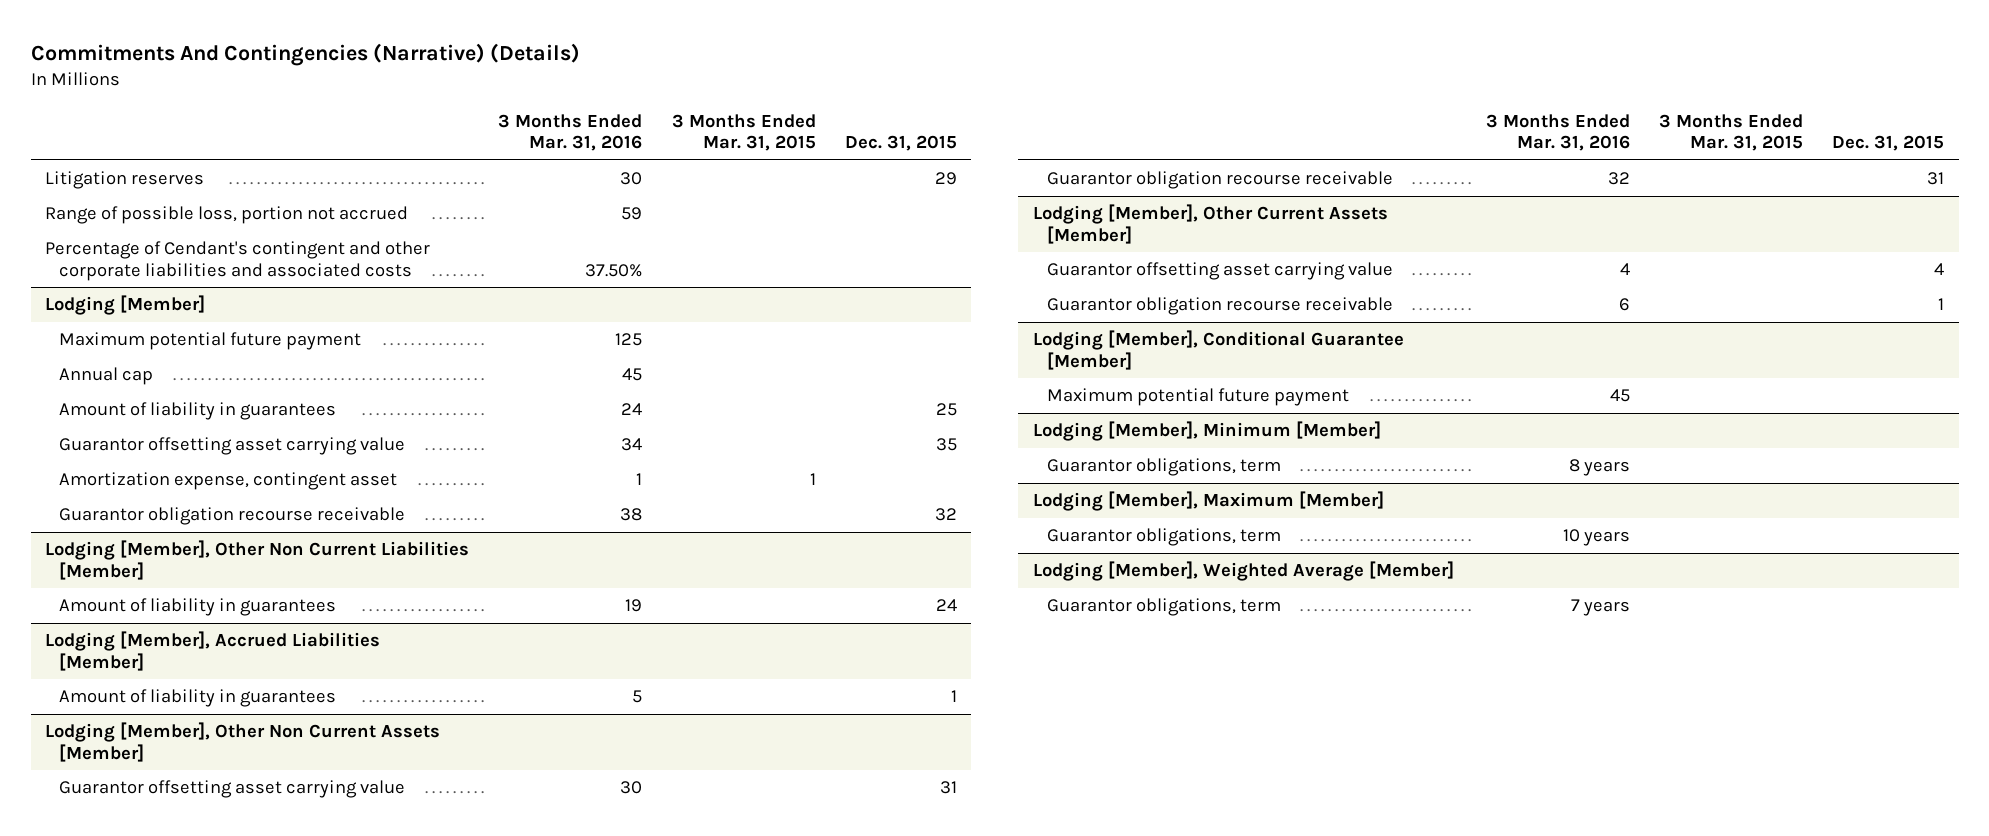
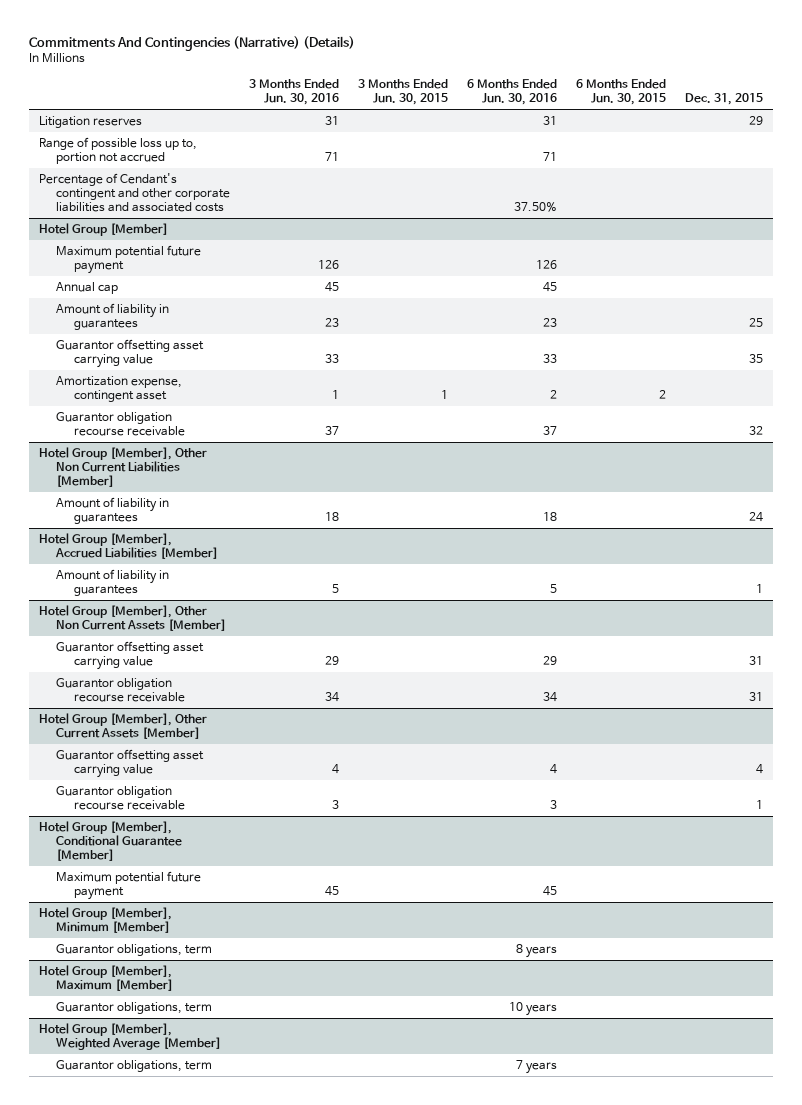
[498,113,643,152] 3 Months Ended Mar. 31, 2016 -> none
[671,113,816,152] 3 Months Ended Mar. 31, 2015 -> none
none -> [249,79,340,106] 3 Months Ended Jun. 30, 2016
none -> [358,79,449,106] 3 Months Ended Jun. 30, 2015
none -> [467,79,558,106] 6 Months Ended Jun. 30, 2016
none -> [576,79,667,106] 6 Months Ended Jun. 30, 2015
[45,206,409,225] Range of possible loss, portion not accrued -> [38,136,197,165] Range of possible loss up to, portion not accrued
[45,295,206,316] Lodging [Member] -> [38,222,168,236] Hotel Group [Member]
[45,540,470,581] Lodging [Member], Other Non Current Liabilities [Member] -> [38,446,207,488] Hotel Group [Member], Other Non Current Liabilities [Member]
[45,631,381,672] Lodging [Member], Accrued Liabilities [Member] -> [38,532,219,560] Hotel Group [Member], Accrued Liabilities [Member]
[45,722,441,763] Lodging [Member], Other Non Current Assets [Member] -> [38,604,227,632] Hotel Group [Member], Other Non Current Assets [Member]
[1032,204,1388,245] Lodging [Member], Other Current Assets [Member] -> [38,712,207,740] Hotel Group [Member], Other Current Assets [Member]
[1032,330,1404,371] Lodging [Member], Conditional Guarantee [Member] -> none
[1046,388,1349,407] Maximum potential future payment -> none
[1032,421,1381,442] Lodging [Member], Minimum [Member] -> none
[1046,458,1281,477] Guarantor obligations, term -> none
[1032,491,1384,512] Lodging [Member], Maximum [Member] -> none
[1046,528,1281,547] Guarantor obligations, term -> none
[1032,561,1454,582] Lodging [Member], Weighted Average [Member] -> none
[1046,598,1281,617] Guarantor obligations, term -> none
none -> [38,820,183,862] Hotel Group [Member], Conditional Guarantee [Member]
none -> [56,870,202,901] Maximum potential future payment
none -> [38,906,172,934] Hotel Group [Member], Minimum [Member]
none -> [56,943,213,956] Guarantor obligations, term
none -> [38,964,174,992] Hotel Group [Member], Maximum [Member]
none -> [56,1001,213,1014] Guarantor obligations, term
none -> [38,1022,222,1051] Hotel Group [Member], Weighted Average [Member]
none -> [56,1059,213,1072] Guarantor obligations, term

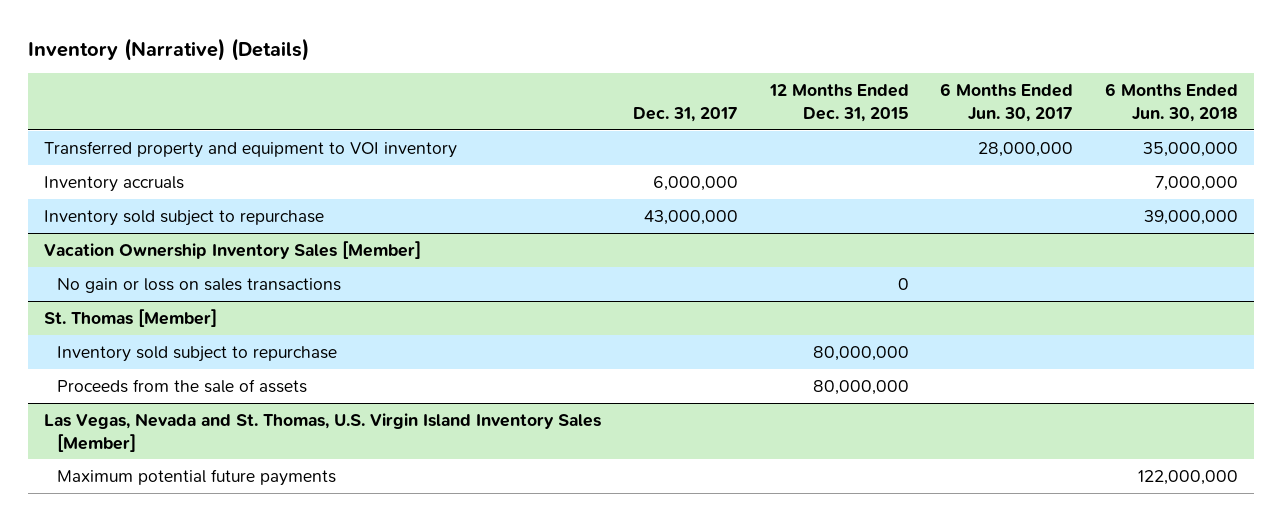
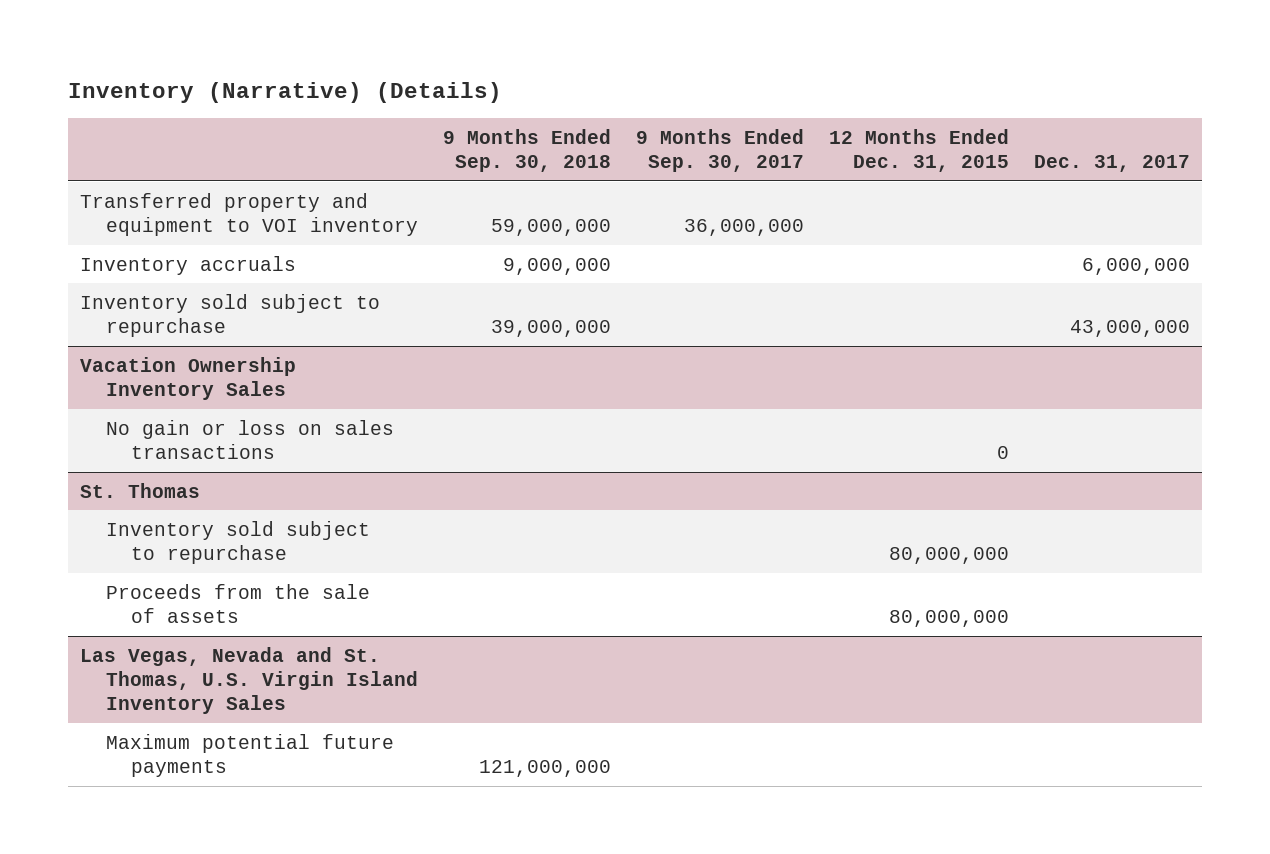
[940,83,1074,122] 6 Months Ended Jun. 30, 2017 -> none
[1105,83,1239,122] 6 Months Ended Jun. 30, 2018 -> none
none -> [442,128,611,172] 9 Months Ended Sep. 30, 2018
none -> [635,128,804,172] 9 Months Ended Sep. 30, 2017
[44,240,422,259] Vacation Ownership Inventory Sales [Member] -> [80,356,297,401] Vacation Ownership Inventory Sales
[44,308,218,327] St. Thomas [Member] -> [80,482,201,498] St. Thomas
[44,412,602,452] Las Vegas, Nevada and St. Thomas, U.S. Virgin Island Inventory Sales [Member] -> [80,646,418,715] Las Vegas, Nevada and St. Thomas, U.S. Virgin Island Inventory Sales

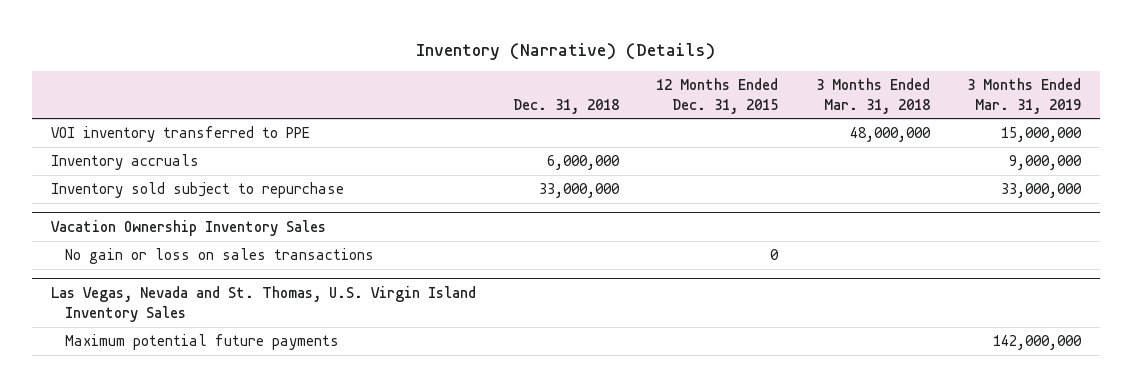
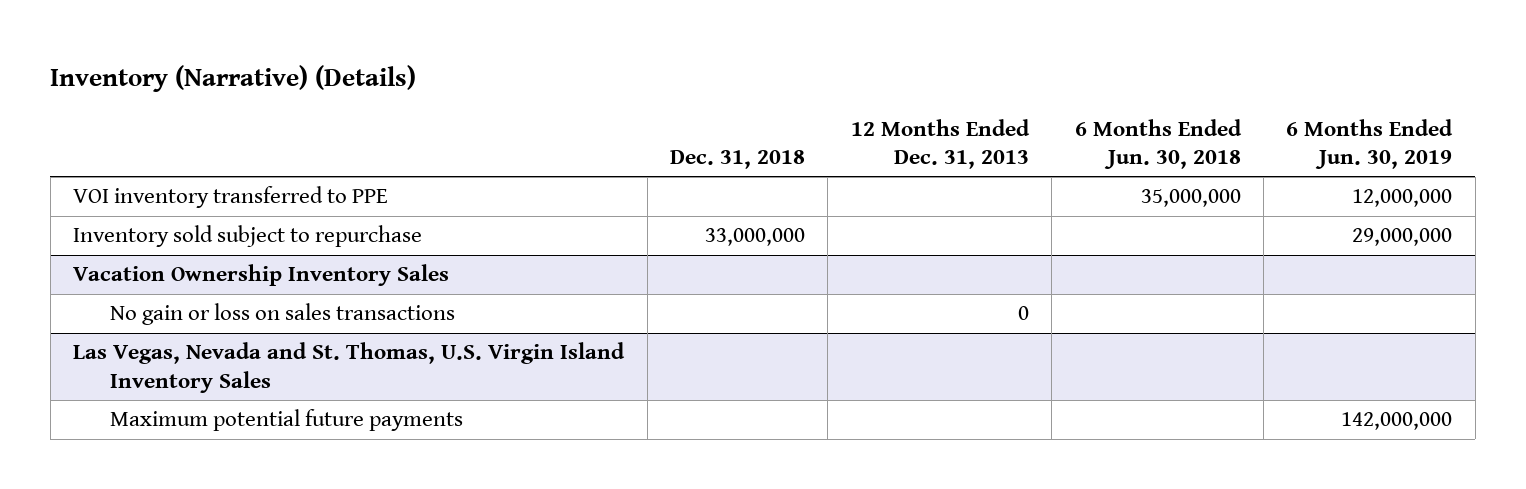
[656,77,779,114] 12 Months Ended Dec. 31, 2015 -> none
[815,77,930,114] 3 Months Ended Mar. 31, 2018 -> none
[966,77,1081,114] 3 Months Ended Mar. 31, 2019 -> none
none -> [850,118,1030,170] 12 Months Ended Dec. 31, 2013
none -> [1074,118,1242,170] 6 Months Ended Jun. 30, 2018
none -> [1286,118,1454,170] 6 Months Ended Jun. 30, 2019
[50,154,199,171] Inventory accruals -> none

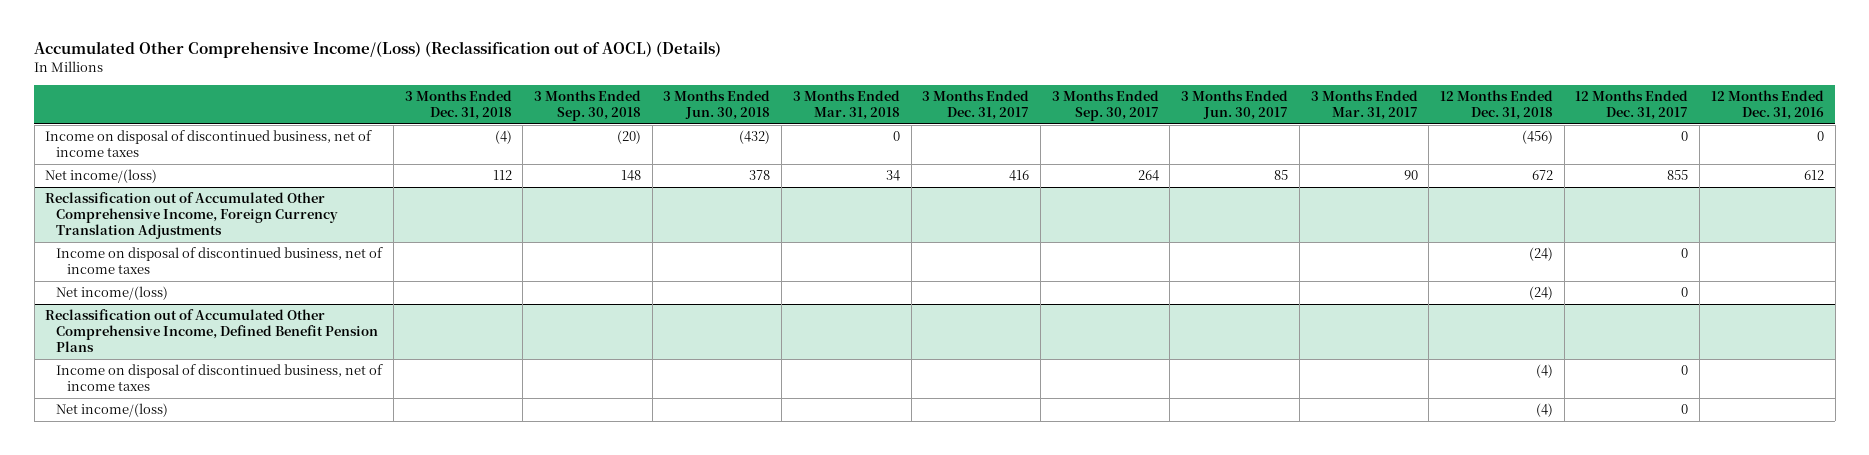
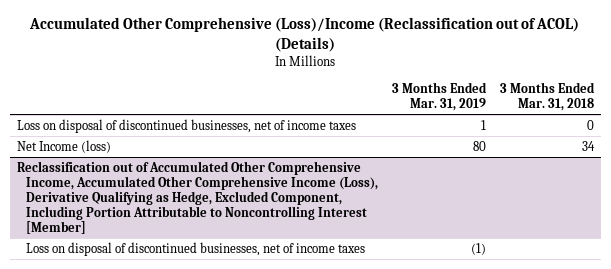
[34,41,722,59] Accumulated Other Comprehensive Income/(Loss) (Reclassification out of AOCL) (Details) -> [29,17,580,52] Accumulated Other Comprehensive (Loss)/Income (Reclassification out of ACOL) (Details)
[404,90,512,121] 3 Months Ended Dec. 31, 2018 -> none
[533,90,641,122] 3 Months Ended Sep. 30, 2018 -> none
[663,90,771,121] 3 Months Ended Jun. 30, 2018 -> none
[922,90,1030,121] 3 Months Ended Dec. 31, 2017 -> none
[1051,90,1159,122] 3 Months Ended Sep. 30, 2017 -> none
[1181,90,1289,121] 3 Months Ended Jun. 30, 2017 -> none
[1310,90,1418,121] 3 Months Ended Mar. 31, 2017 -> none
[1439,90,1553,121] 12 Months Ended Dec. 31, 2018 -> none
[1575,90,1689,121] 12 Months Ended Dec. 31, 2017 -> none
[1710,90,1824,121] 12 Months Ended Dec. 31, 2016 -> none
none -> [391,81,487,111] 3 Months Ended Mar. 31, 2019
[45,192,339,240] Reclassification out of Accumulated Other Comprehensive Income, Foreign Currency Translation Adjustments -> none
[56,247,384,275] Income on disposal of discontinued business, net of income taxes -> none
[56,286,169,301] Net income/(loss) -> none
[45,309,379,353] Reclassification out of Accumulated Other Comprehensive Income, Defined Benefit Pension Plans -> none
[56,364,384,392] Income on disposal of discontinued business, net of income taxes -> none
[56,403,169,418] Net income/(loss) -> none
[45,130,373,158] Income on disposal of discontinued business, net of income taxes -> [16,118,356,133] Loss on disposal of discontinued businesses, net of income taxes
[45,169,158,184] Net income/(loss) -> [16,139,111,153] Net Income (loss)
none -> [16,160,379,234] Reclassification out of Accumulated Other Comprehensive Income, Accumulated Other Comprehensive Income (Loss), Derivative Qualifying as Hedge, Excluded Component, Including Portion Attributable to Noncontrolling Interest [Member]
none -> [26,241,366,256] Loss on disposal of discontinued businesses, net of income taxes

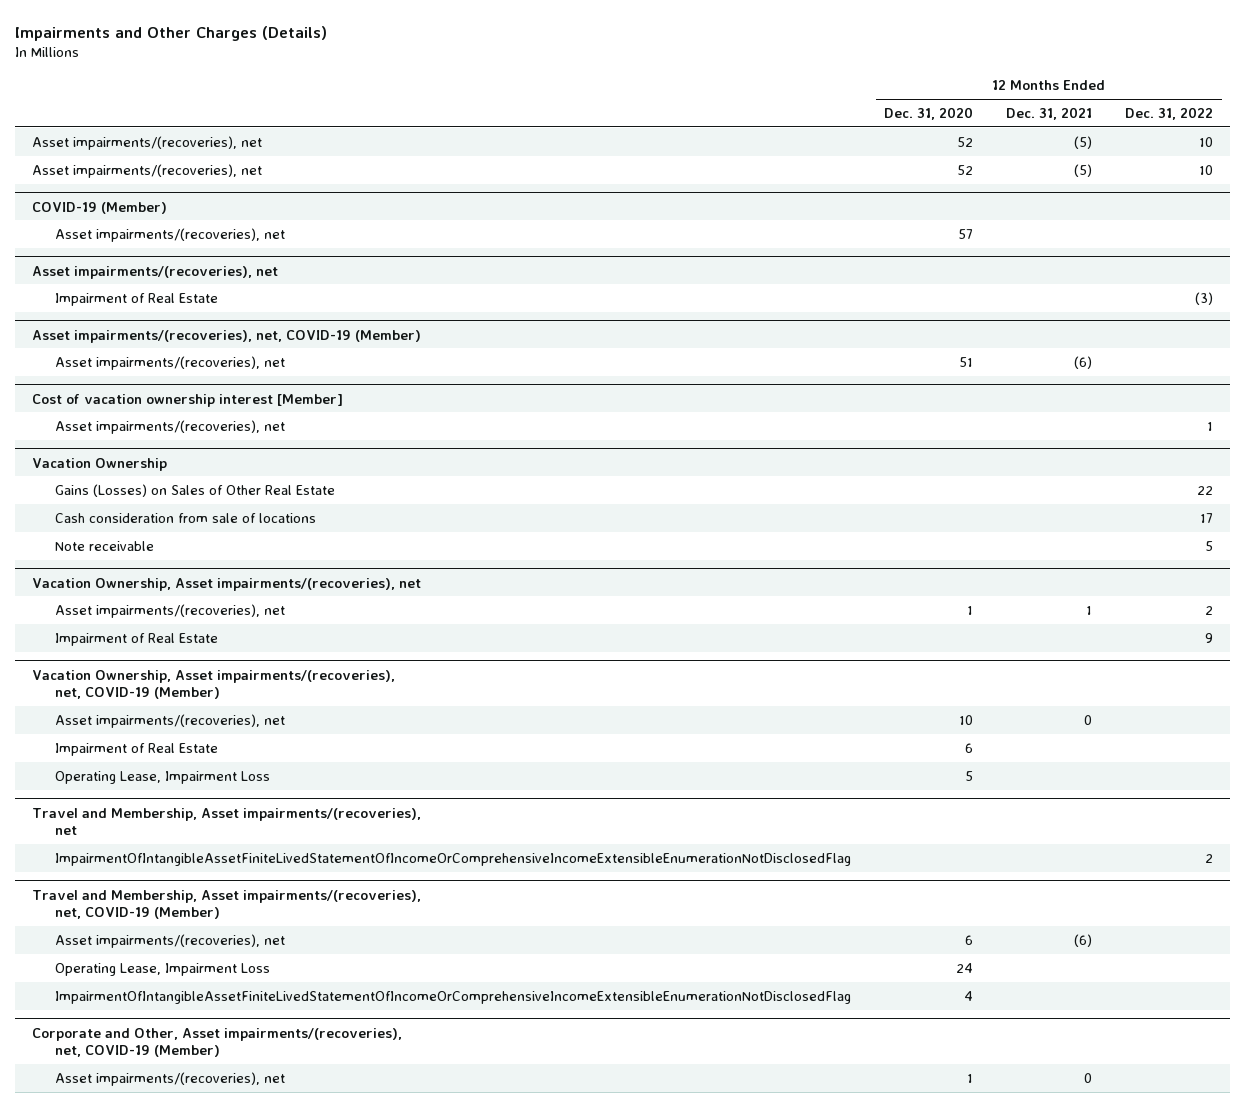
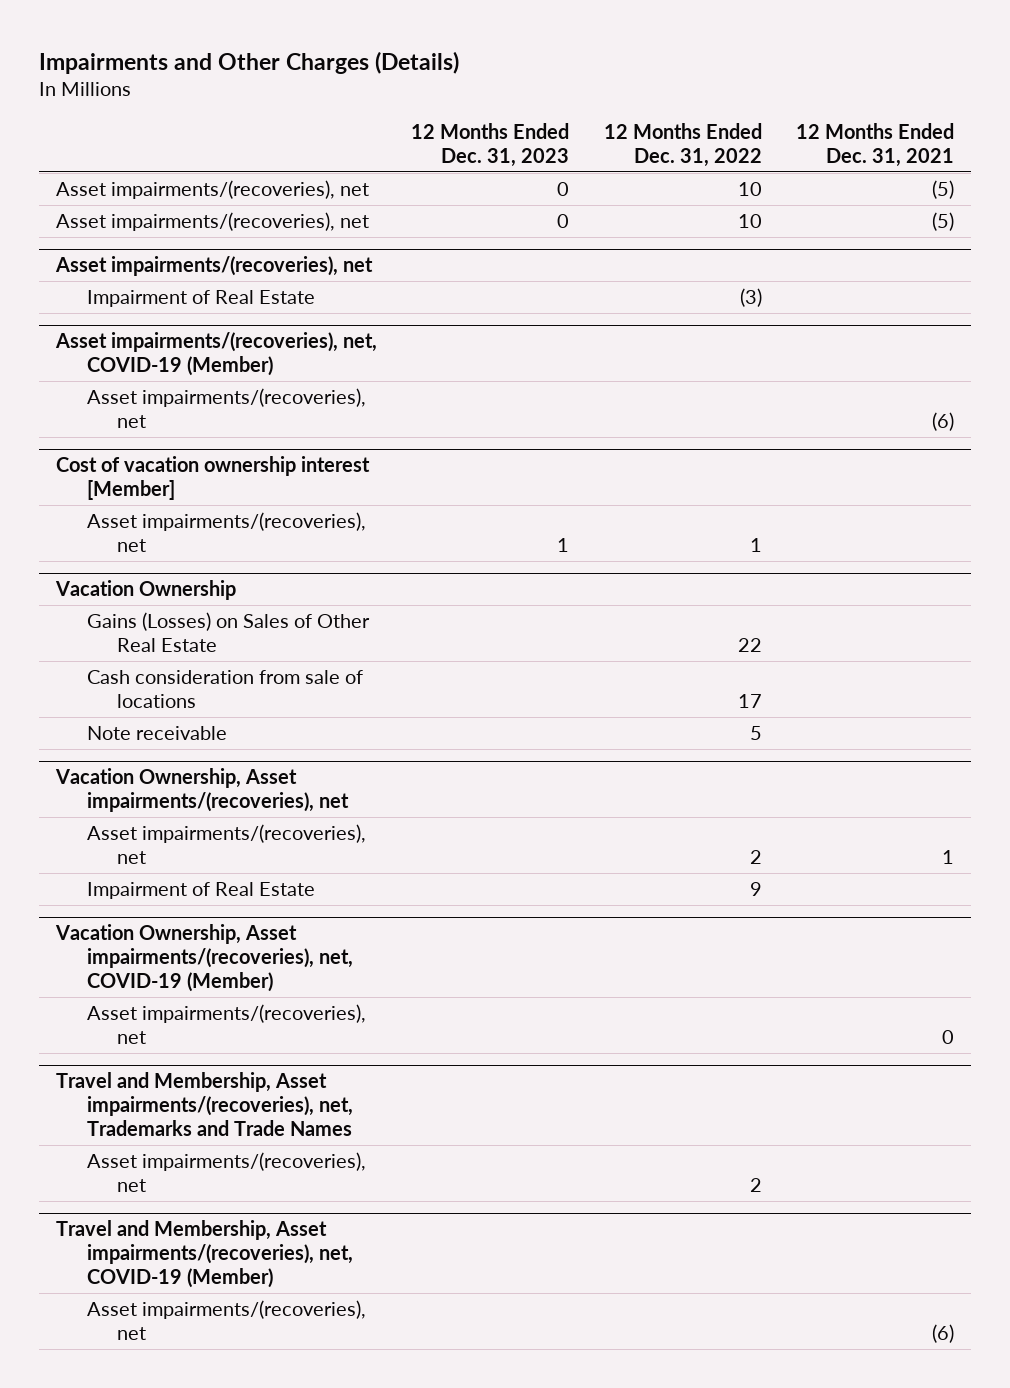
[883,106,973,120] Dec. 31, 2020 -> none
none -> [411,122,570,167] 12 Months Ended Dec. 31, 2023
[31,201,167,214] COVID-19 (Member) -> none
[54,227,285,242] Asset impairments/(recoveries), net -> none
[54,742,218,756] Impairment of Real Estate -> none
[54,770,270,784] Operating Lease, Impairment Loss -> none
[54,852,851,866] ImpairmentOfIntangibleAssetFiniteLivedStatementOfIncomeOrComprehensiveIncomeExtensibleEnumerationNotDisclosedFlag -> none
[31,807,421,836] Travel and Membership, Asset impairments/(recoveries), net -> [56,1071,353,1137] Travel and Membership, Asset impairments/(recoveries), net, Trademarks and Trade Names
none -> [86,1151,366,1193] Asset impairments/(recoveries), net
[54,962,270,976] Operating Lease, Impairment Loss -> none
[54,990,851,1004] ImpairmentOfIntangibleAssetFiniteLivedStatementOfIncomeOrComprehensiveIncomeExtensibleEnumerationNotDisclosedFlag -> none
[31,1027,402,1058] Corporate and Other, Asset impairments/(recoveries), net, COVID-19 (Member) -> none
[54,1071,285,1086] Asset impairments/(recoveries), net -> none

